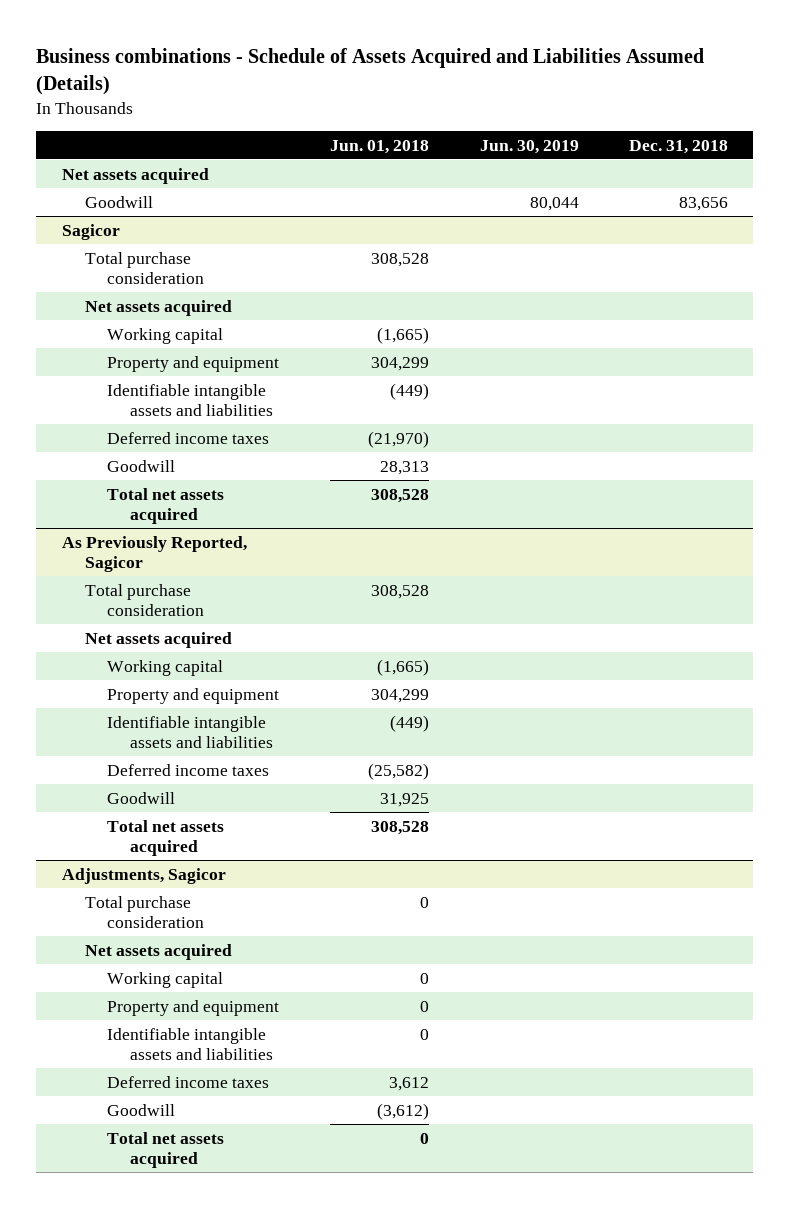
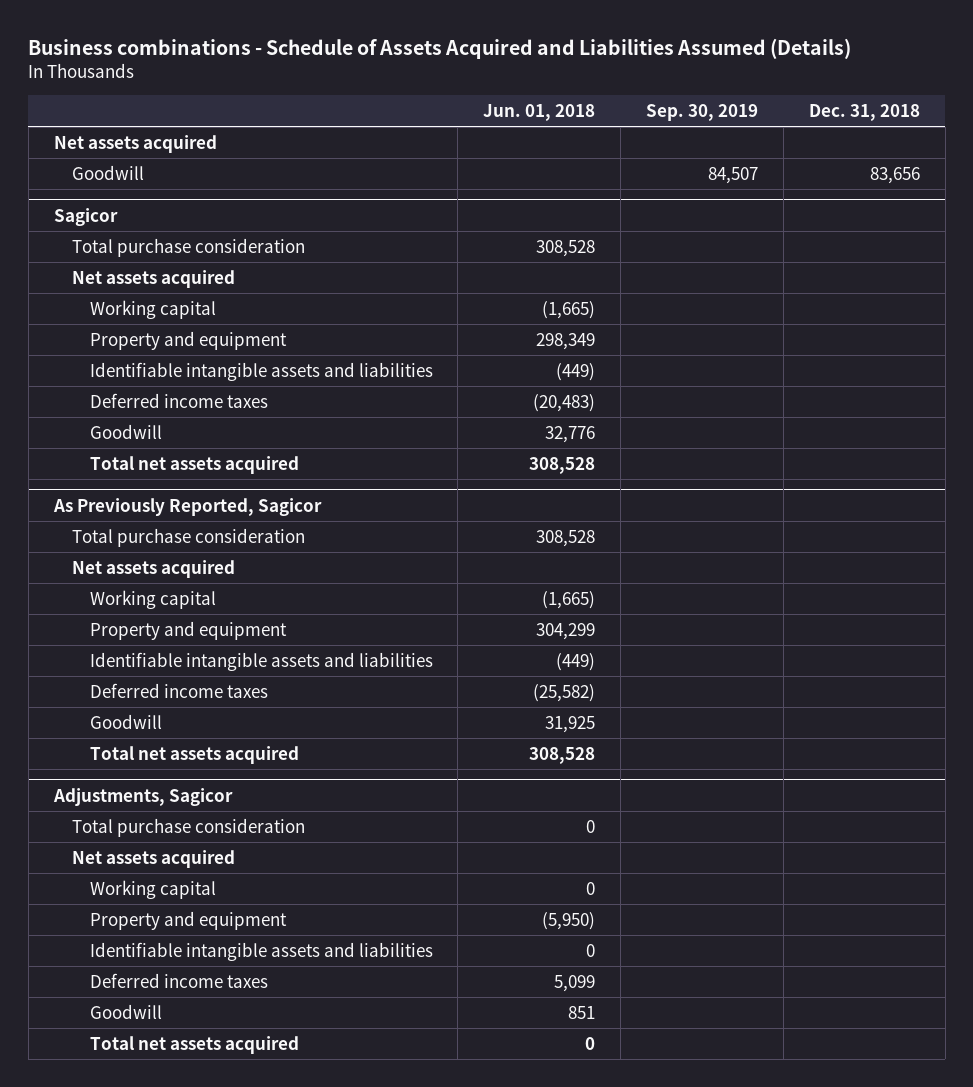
[479,139,579,154] Jun. 30, 2019 -> none
none -> [646,103,759,121] Sep. 30, 2019
[370,356,429,371] 304,299 -> [536,332,596,350] 298,349
[367,430,429,448] (21,970) -> [533,393,596,412] (20,483)
[379,460,429,475] 28,313 -> [545,425,596,443] 32,776
[419,1000,429,1012] 0 -> [542,911,596,930] (5,950)
[388,1076,429,1091] 3,612 -> [554,974,596,992] 5,099
[376,1102,429,1120] (3,612) -> [568,1005,596,1019] 851

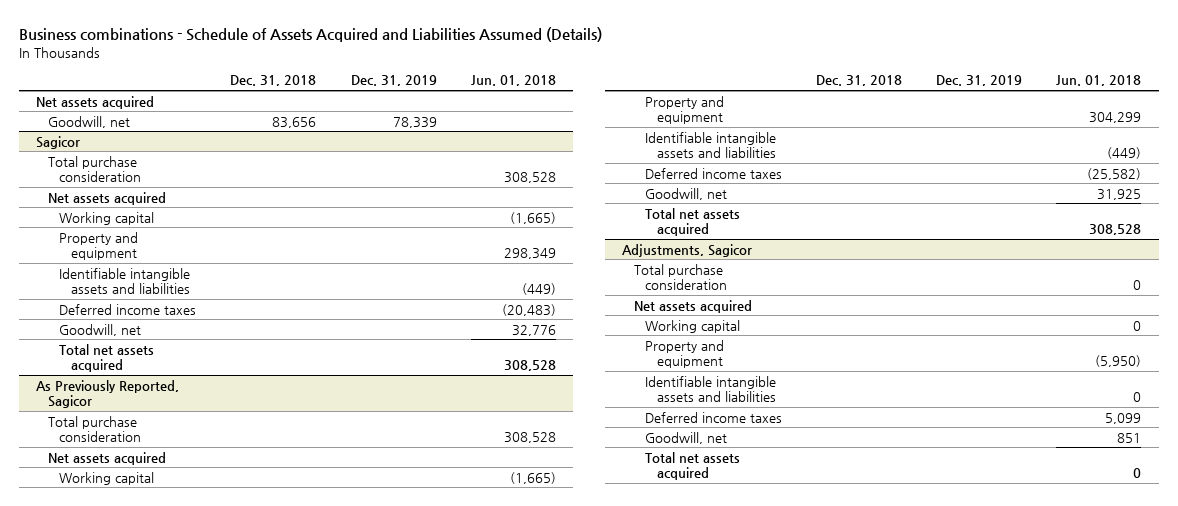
[646,103,759,121] Sep. 30, 2019 -> none
none -> [350,75,437,87] Dec. 31, 2019
[71,164,144,180] Goodwill -> [47,115,130,128] Goodwill, net
[89,423,162,439] Goodwill -> [59,323,142,336] Goodwill, net
[89,713,162,729] Goodwill -> [645,187,728,200] Goodwill, net
[89,1003,162,1019] Goodwill -> [645,431,728,444] Goodwill, net

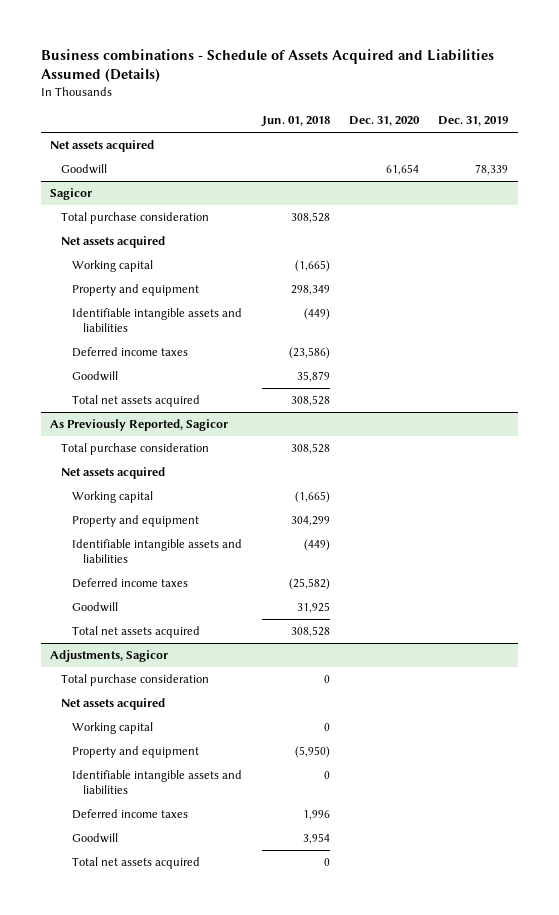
[230,75,317,87] Dec. 31, 2018 -> none
none -> [349,116,421,127] Dec. 31, 2020
[47,115,130,128] Goodwill, net -> [61,164,108,175] Goodwill
[501,303,556,316] (20,483) -> [288,347,330,360] (23,586)
[59,323,142,336] Goodwill, net -> [72,371,119,382] Goodwill
[511,324,556,336] 32,776 -> [296,371,330,383] 35,879
[645,187,728,200] Goodwill, net -> [72,602,119,613] Goodwill
[1105,412,1142,424] 5,099 -> [302,810,330,821] 1,996
[645,431,728,444] Goodwill, net -> [72,833,119,844] Goodwill
[1117,432,1142,443] 851 -> [302,833,330,845] 3,954

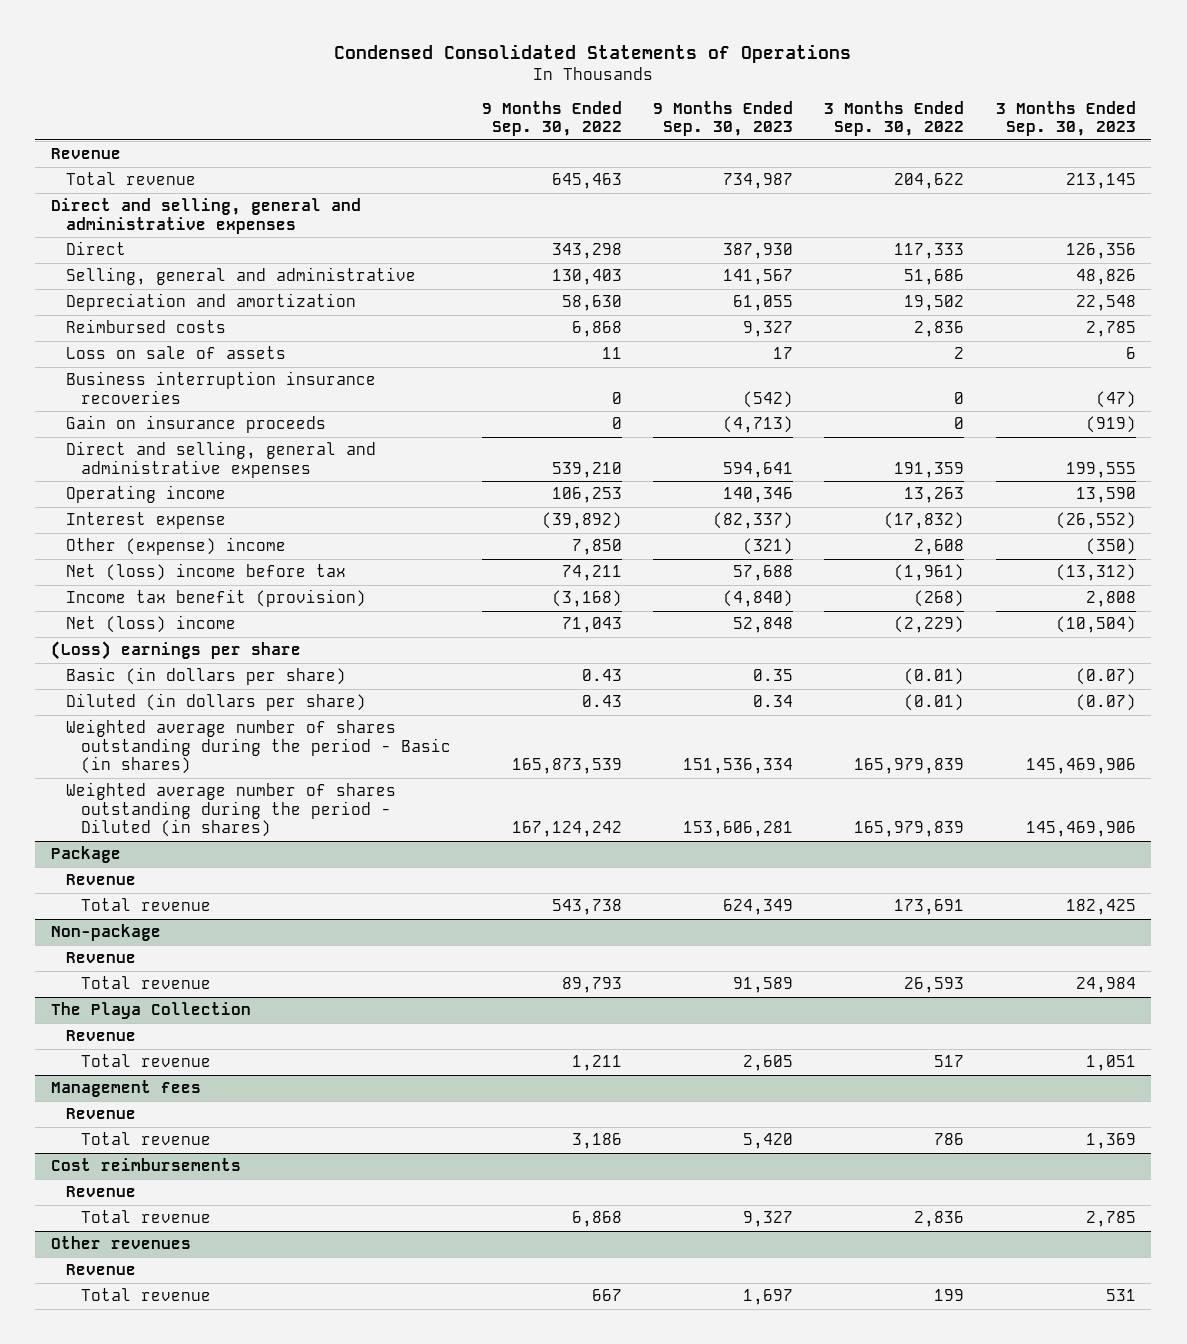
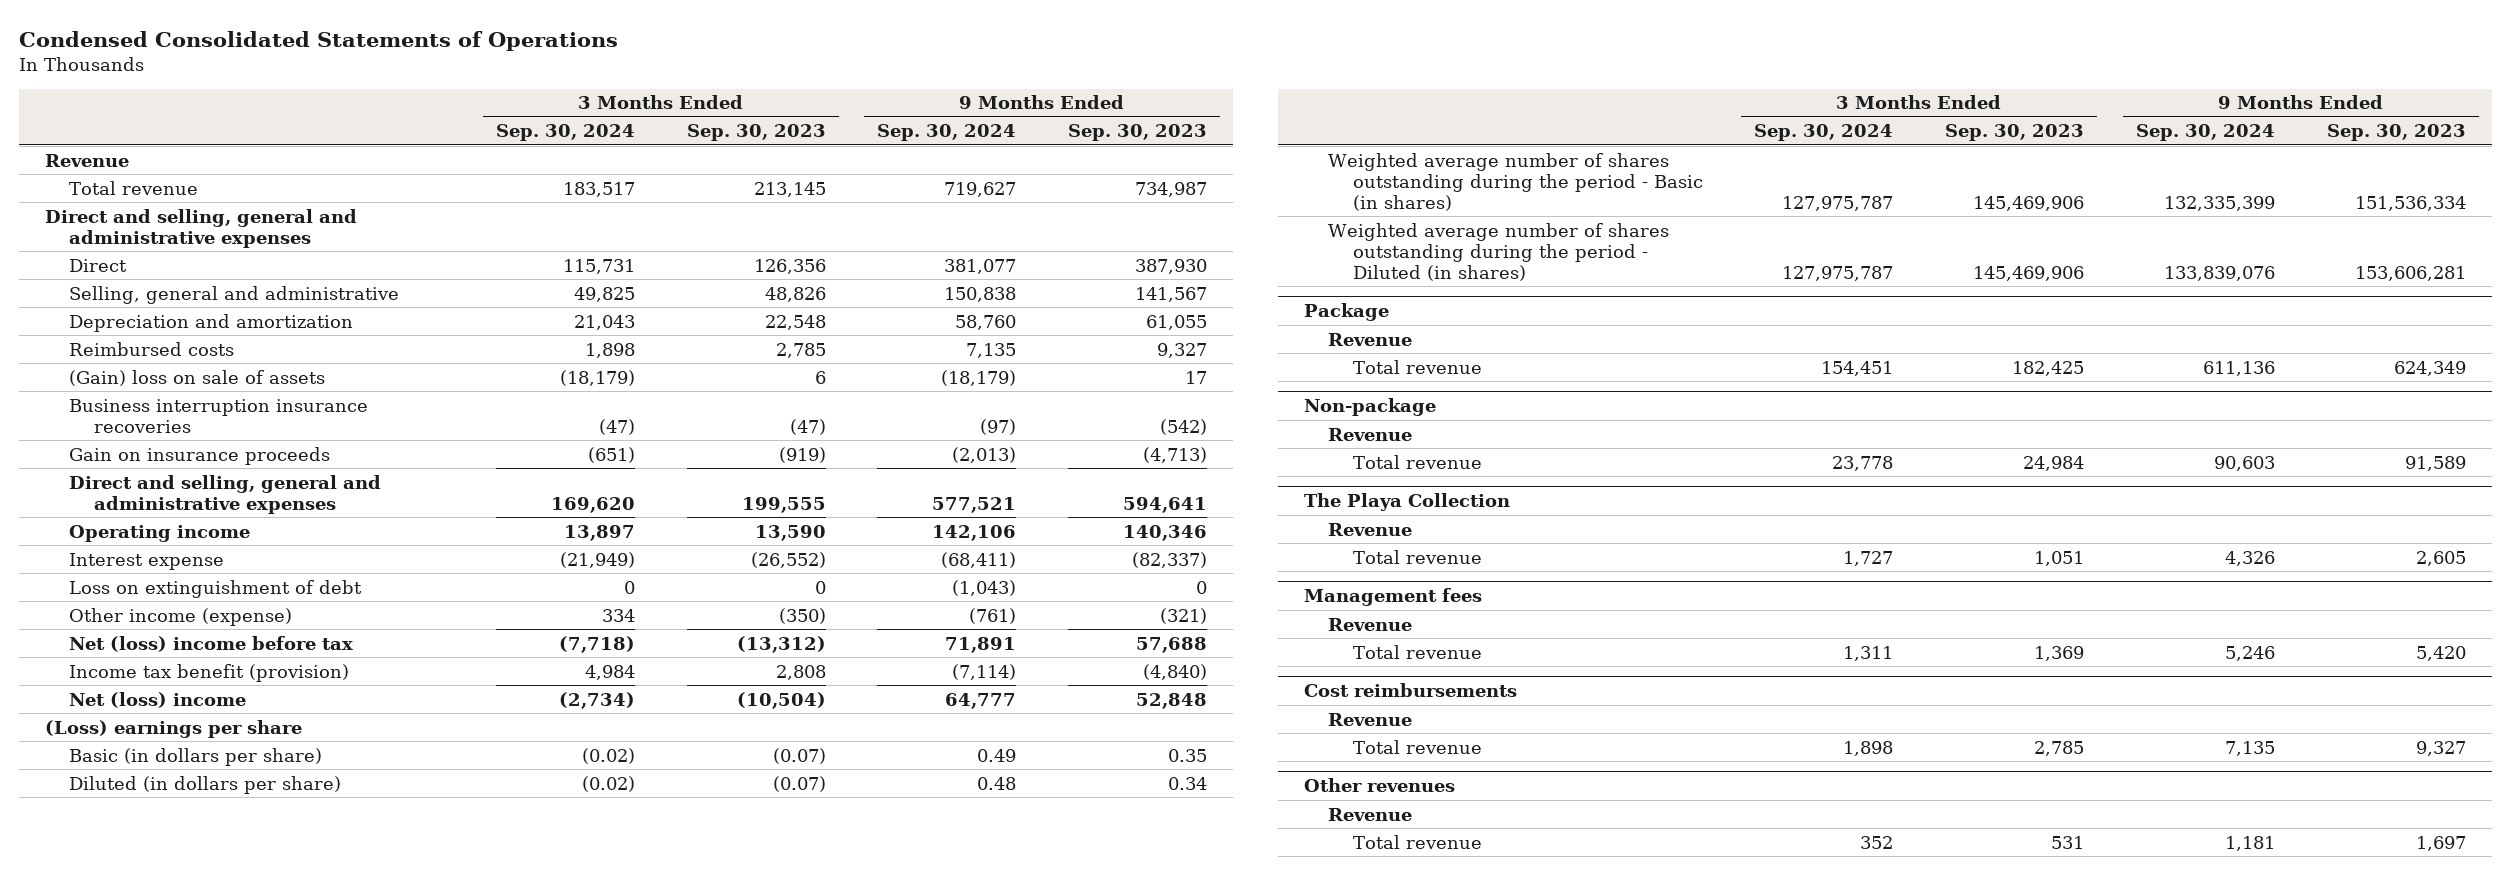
[481,100,622,137] 9 Months Ended Sep. 30, 2022 -> none
[824,100,965,137] 3 Months Ended Sep. 30, 2022 -> none
none -> [495,124,635,142] Sep. 30, 2024
none -> [877,124,1017,142] Sep. 30, 2024
[65,346,286,360] Loss on sale of assets -> [69,369,326,386] (Gain) loss on sale of assets
none -> [69,579,363,598] Loss on extinguishment of debt
[65,537,286,556] Other (expense) income -> [69,607,293,626] Other income (expense)

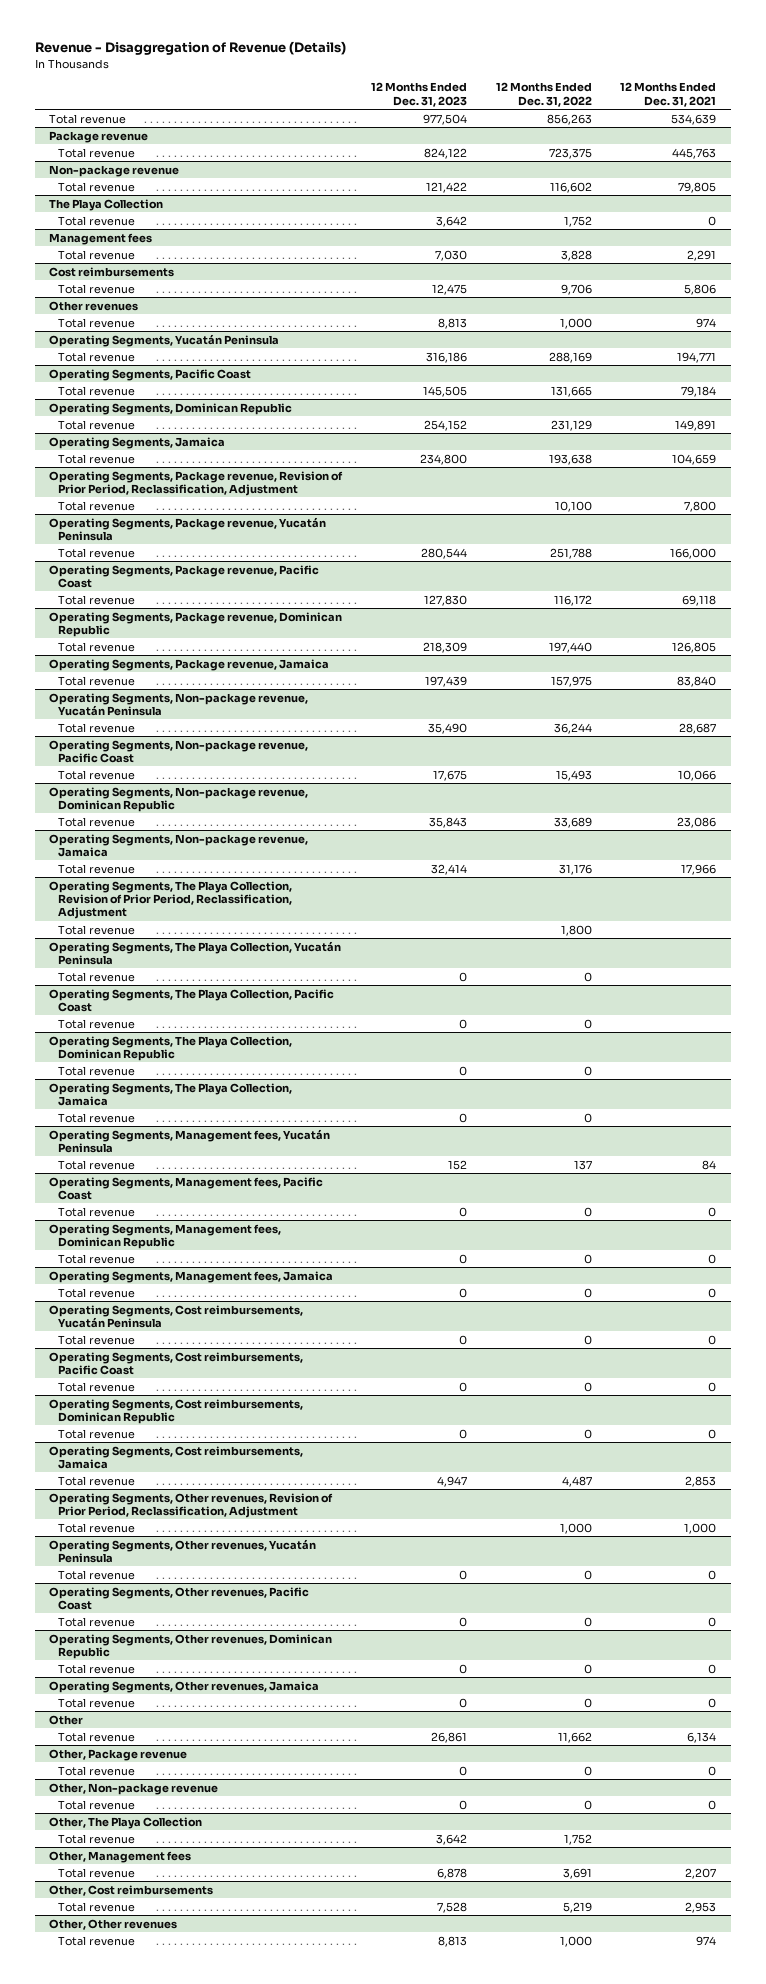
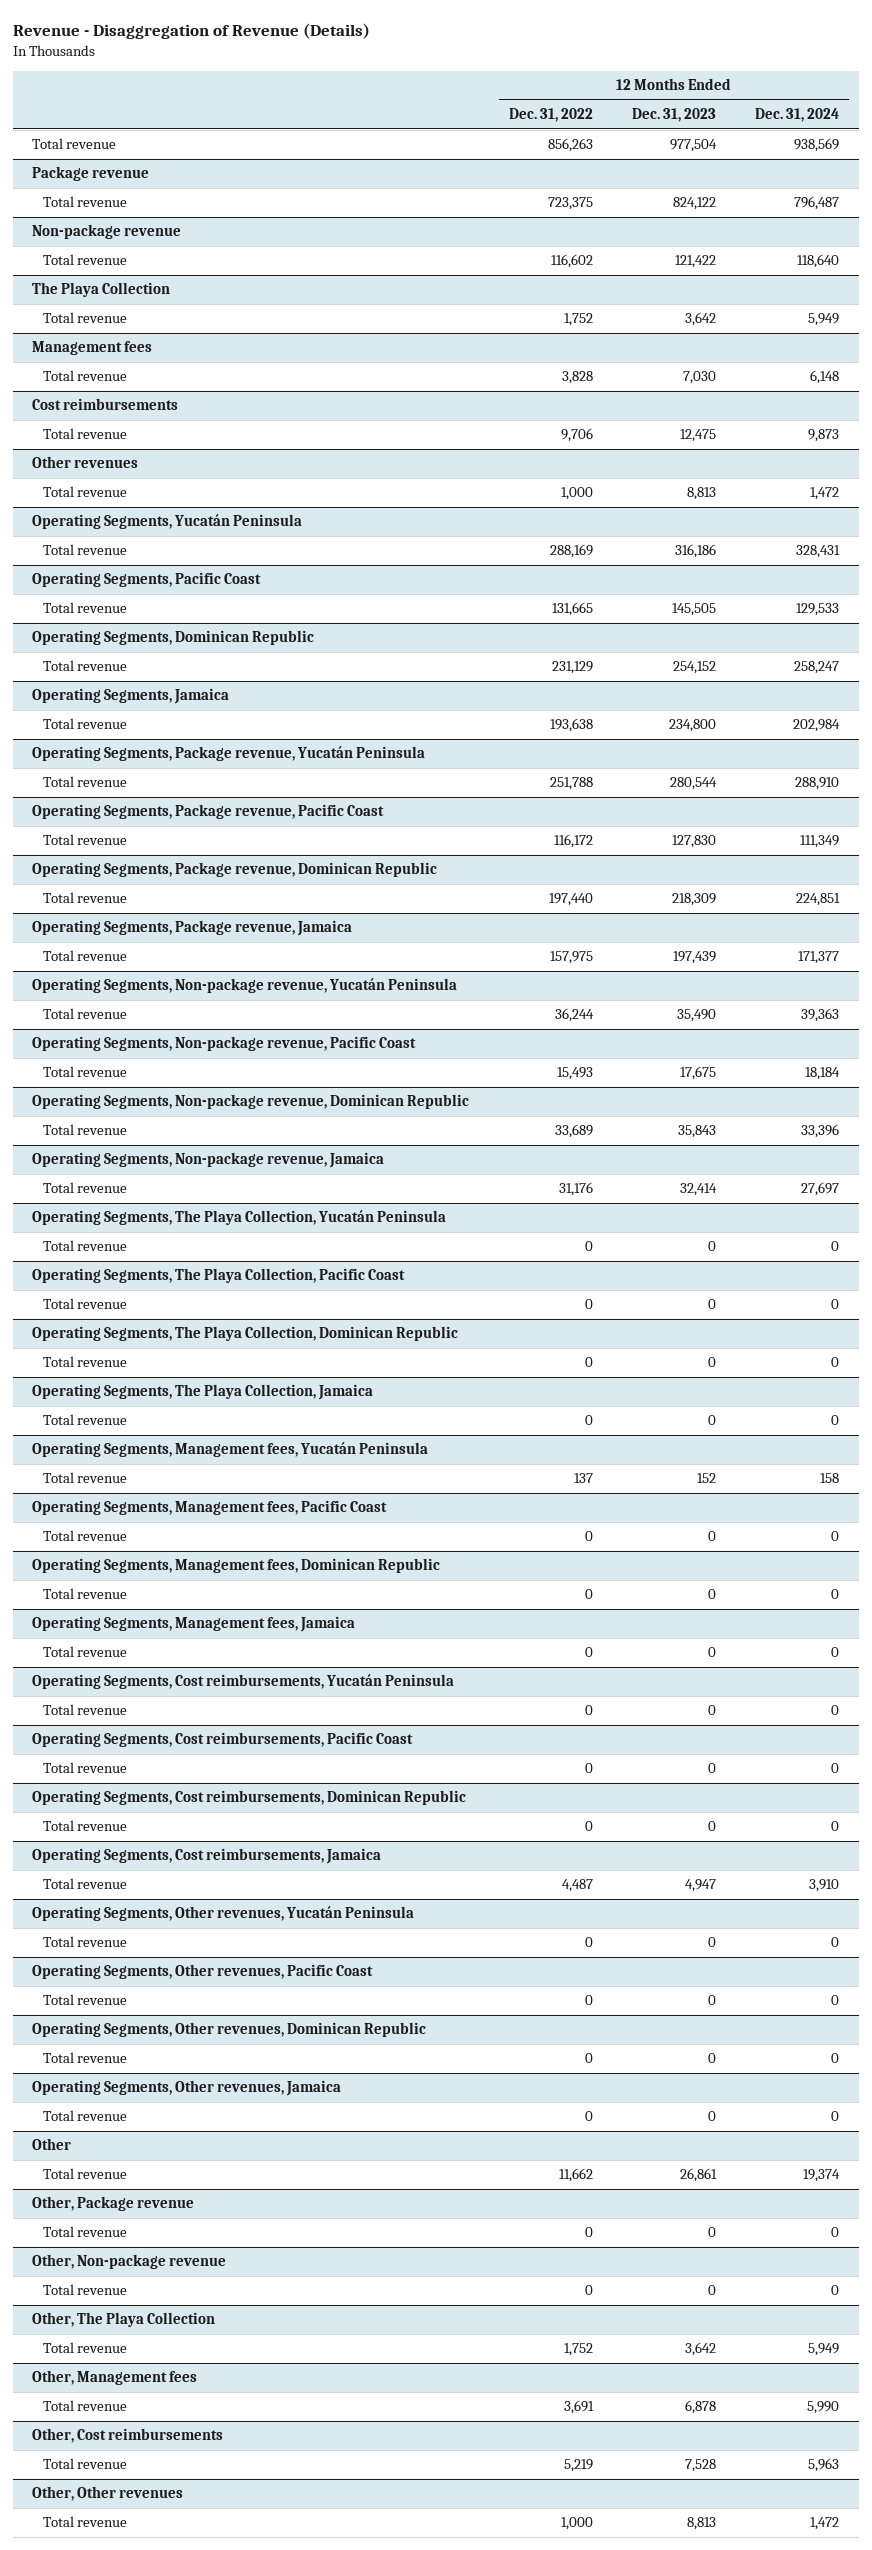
[620,82,717,107] 12 Months Ended Dec. 31, 2021 -> none
none -> [755,108,840,123] Dec. 31, 2024
[49,470,344,496] Operating Segments, Package revenue, Revision of Prior Period, Reclassification, Adjustment -> none
[58,500,136,511] Total revenue -> none
[49,880,293,920] Operating Segments, The Playa Collection, Revision of Prior Period, Reclassification, Adjustment -> none
[58,924,136,935] Total revenue -> none
[49,1492,334,1518] Operating Segments, Other revenues, Revision of Prior Period, Reclassification, Adjustment -> none
[58,1522,136,1533] Total revenue -> none

